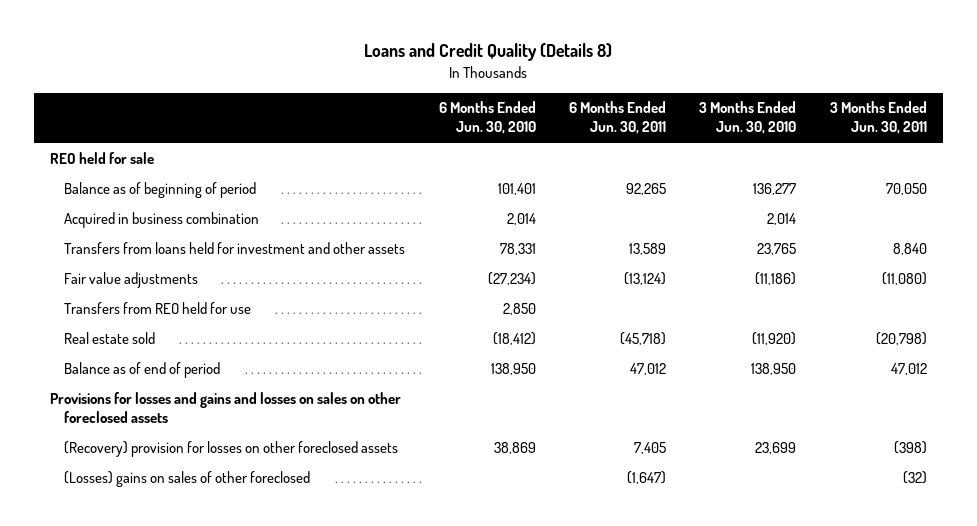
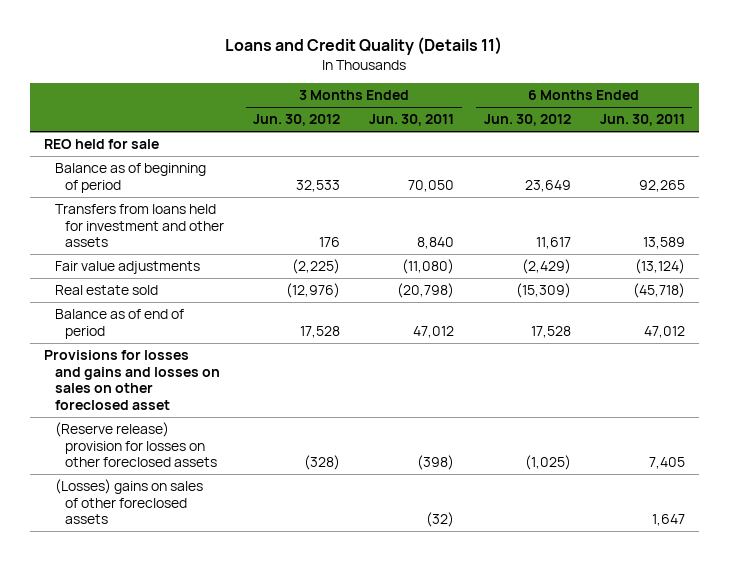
[364,43,613,62] Loans and Credit Quality (Details 8) -> [225,36,503,55] Loans and Credit Quality (Details 11)
[438,101,536,135] 6 Months Ended Jun. 30, 2010 -> none
[699,101,797,135] 3 Months Ended Jun. 30, 2010 -> none
none -> [253,114,341,127] Jun. 30, 2012
none -> [483,114,571,127] Jun. 30, 2012
[64,211,260,228] Acquired in business combination -> none
[64,301,252,314] Transfers from REO held for use -> none
[50,391,402,423] Provisions for losses and gains and losses on sales on other foreclosed assets -> [44,350,220,410] Provisions for losses and gains and losses on sales on other foreclosed asset
[64,440,399,457] (Recovery) provision for losses on other foreclosed assets -> [54,422,218,468] (Reserve release) provision for losses on other foreclosed assets
[64,470,311,487] (Losses) gains on sales of other foreclosed -> [54,479,203,525] (Losses) gains on sales of other foreclosed assets
[626,470,666,484] (1,647) -> [651,514,685,527] 1,647

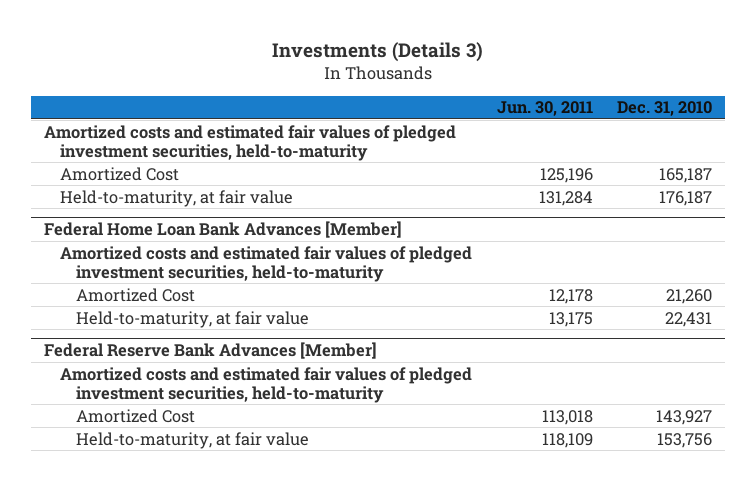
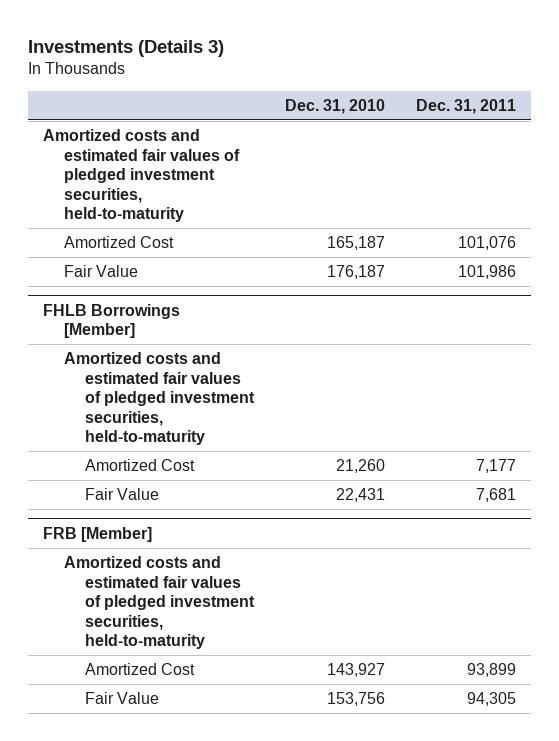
[496,101,593,117] Jun. 30, 2011 -> none
none -> [415,98,516,114] Dec. 31, 2011
[43,221,402,239] Federal Home Loan Bank Advances [Member] -> none
[59,189,293,207] Held-to-maturity, at fair value -> [63,265,138,278] Fair Value
none -> [43,303,181,339] FHLB Borrowings [Member]
[43,342,377,360] Federal Reserve Bank Advances [Member] -> none
[76,310,310,328] Held-to-maturity, at fair value -> [84,488,159,501] Fair Value
none -> [43,526,153,542] FRB [Member]
[76,431,310,449] Held-to-maturity, at fair value -> [84,692,159,705] Fair Value

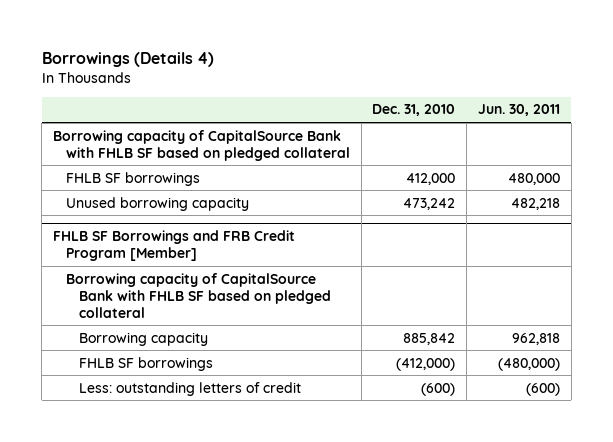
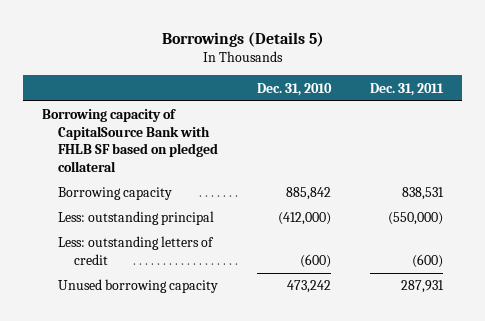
[41,51,214,67] Borrowings (Details 4) -> [161,31,324,47] Borrowings (Details 5)
[477,104,560,117] Jun. 30, 2011 -> none
none -> [369,82,444,96] Dec. 31, 2011
[66,171,201,186] FHLB SF borrowings -> none
[52,230,295,262] FHLB SF Borrowings and FRB Credit Program [Member] -> none
[66,272,332,318] Borrowing capacity of CapitalSource Bank with FHLB SF based on pledged collateral -> none
[79,356,214,371] FHLB SF borrowings -> [58,211,215,226] Less: outstanding principal
[66,196,250,211] Unused borrowing capacity -> [58,279,219,294] Unused borrowing capacity

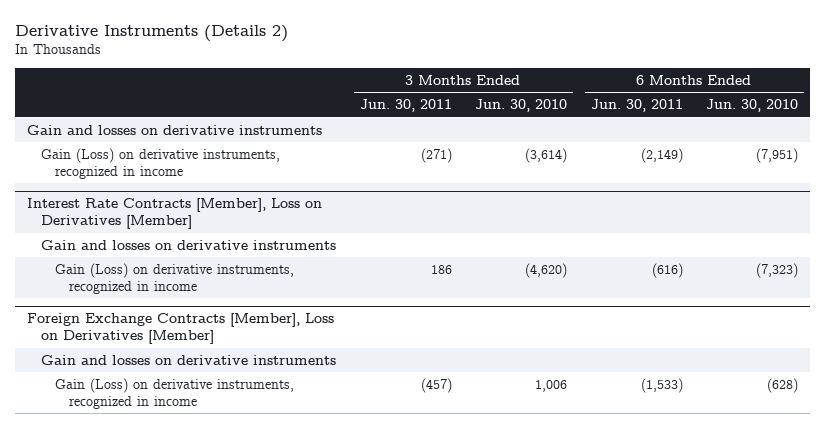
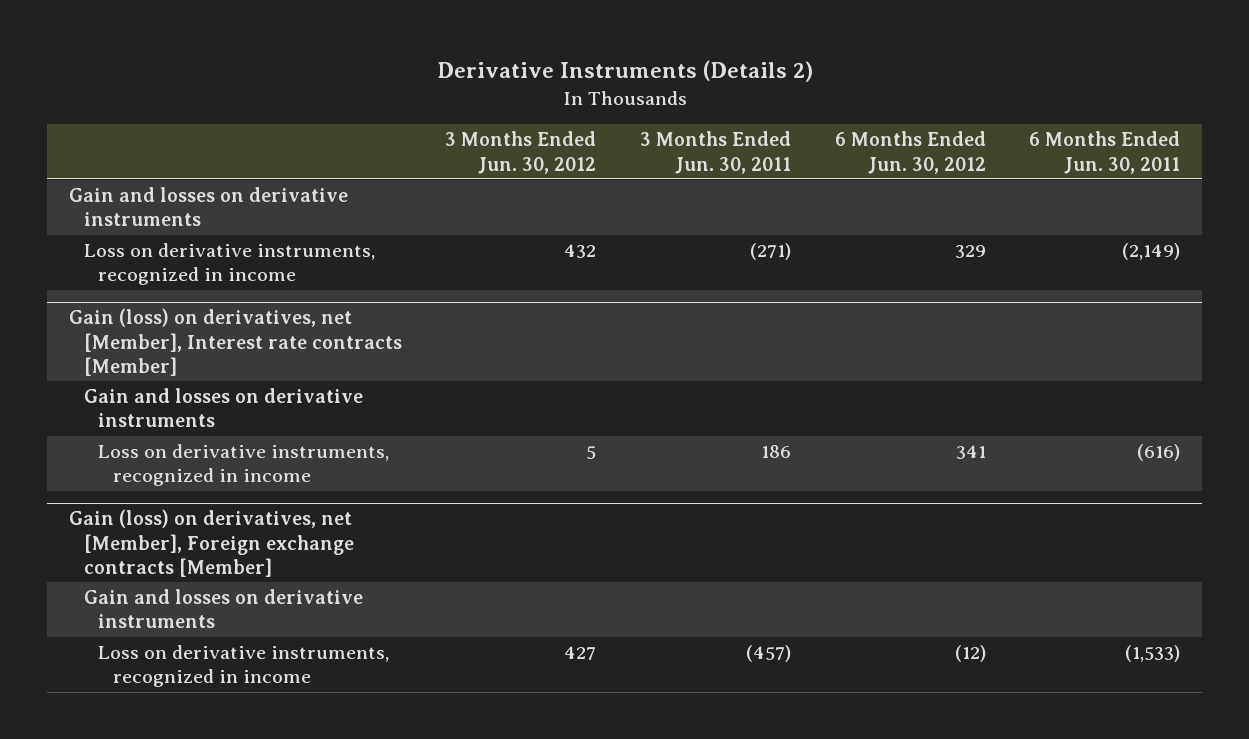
[475,99,568,113] Jun. 30, 2010 -> none
[705,99,798,113] Jun. 30, 2010 -> none
none -> [445,131,597,174] 3 Months Ended Jun. 30, 2012
none -> [834,131,986,174] 6 Months Ended Jun. 30, 2012
[41,147,281,179] Gain (Loss) on derivative instruments, recognized in income -> [83,242,375,286] Loss on derivative instruments, recognized in income
[26,198,322,229] Interest Rate Contracts [Member], Loss on Derivatives [Member] -> [69,308,402,377] Gain (loss) on derivatives, net [Member], Interest rate contracts [Member]
[55,262,295,294] Gain (Loss) on derivative instruments, recognized in income -> [98,443,390,487] Loss on derivative instruments, recognized in income
[26,313,334,344] Foreign Exchange Contracts [Member], Loss on Derivatives [Member] -> [69,509,354,578] Gain (loss) on derivatives, net [Member], Foreign exchange contracts [Member]
[55,377,295,409] Gain (Loss) on derivative instruments, recognized in income -> [98,644,390,688] Loss on derivative instruments, recognized in income

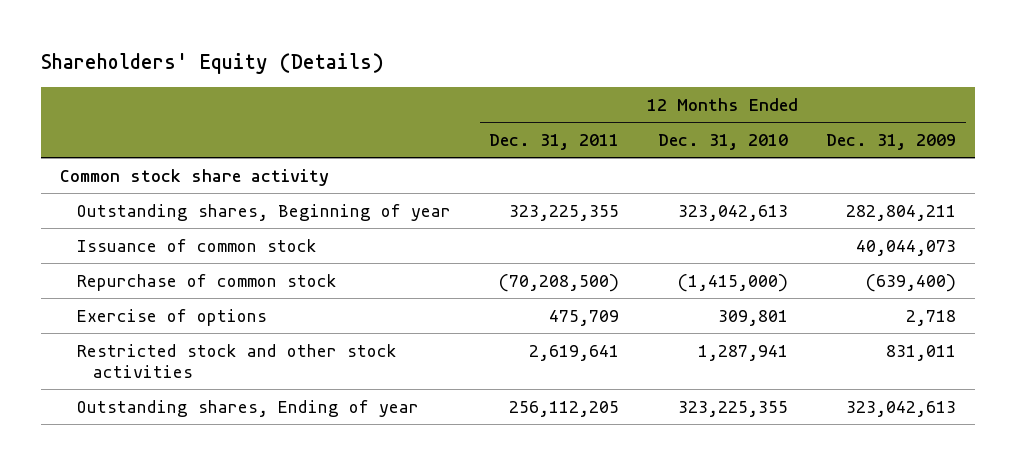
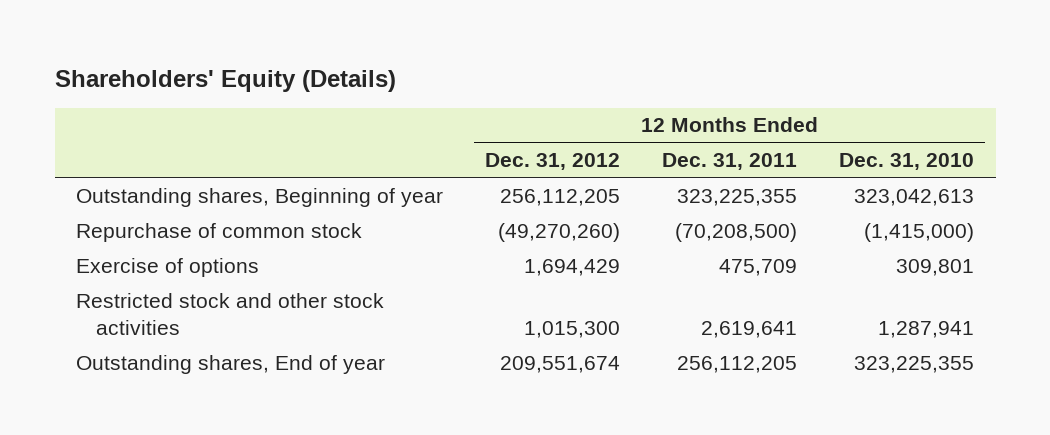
[826,133,957,150] Dec. 31, 2009 -> none
none -> [484,153,620,171] Dec. 31, 2012
[60,168,330,186] Common stock share activity -> none
[76,238,317,252] Issuance of common stock -> none
[76,399,419,417] Outstanding shares, Ending of year -> [75,354,385,374] Outstanding shares, End of year

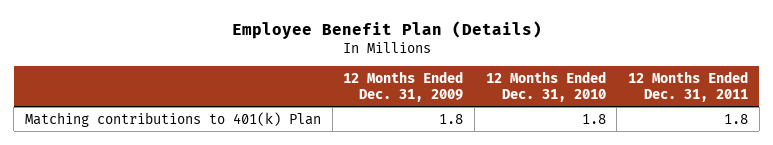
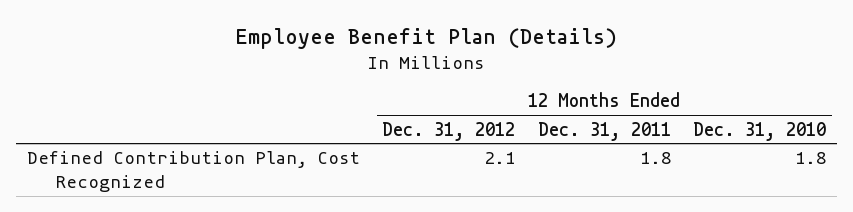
[343,71,464,102] 12 Months Ended Dec. 31, 2009 -> none
none -> [382,121,516,141] Dec. 31, 2012
[24,111,321,127] Matching contributions to 401(k) Plan -> [26,151,360,192] Defined Contribution Plan, Cost Recognized

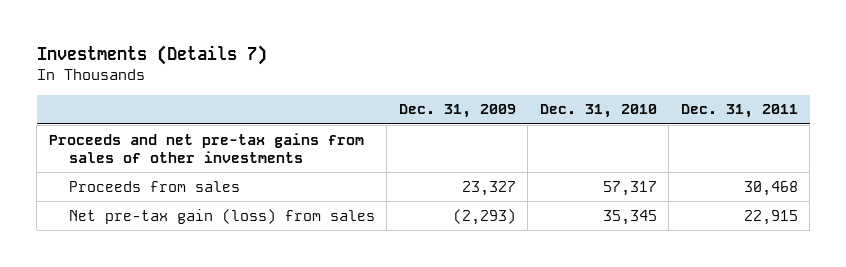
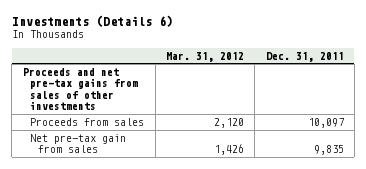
[36,44,267,65] Investments (Details 7) -> [11,14,173,27] Investments (Details 6)
[398,104,516,119] Dec. 31, 2009 -> none
[539,104,657,119] Dec. 31, 2010 -> none
none -> [165,51,244,62] Mar. 31, 2012
[743,180,798,196] 30,468 -> [307,118,344,129] 10,097
[68,208,375,224] Net pre-tax gain (loss) from sales -> [30,134,127,154] Net pre-tax gain from sales
[743,209,798,225] 22,915 -> [313,145,344,156] 9,835

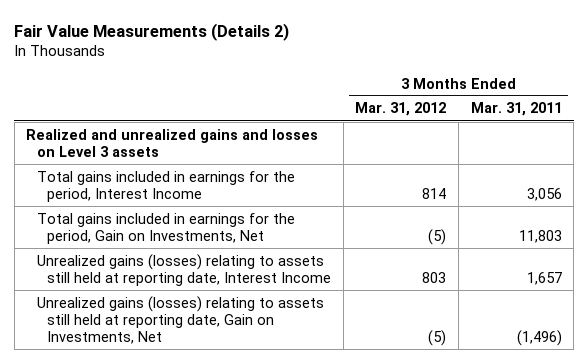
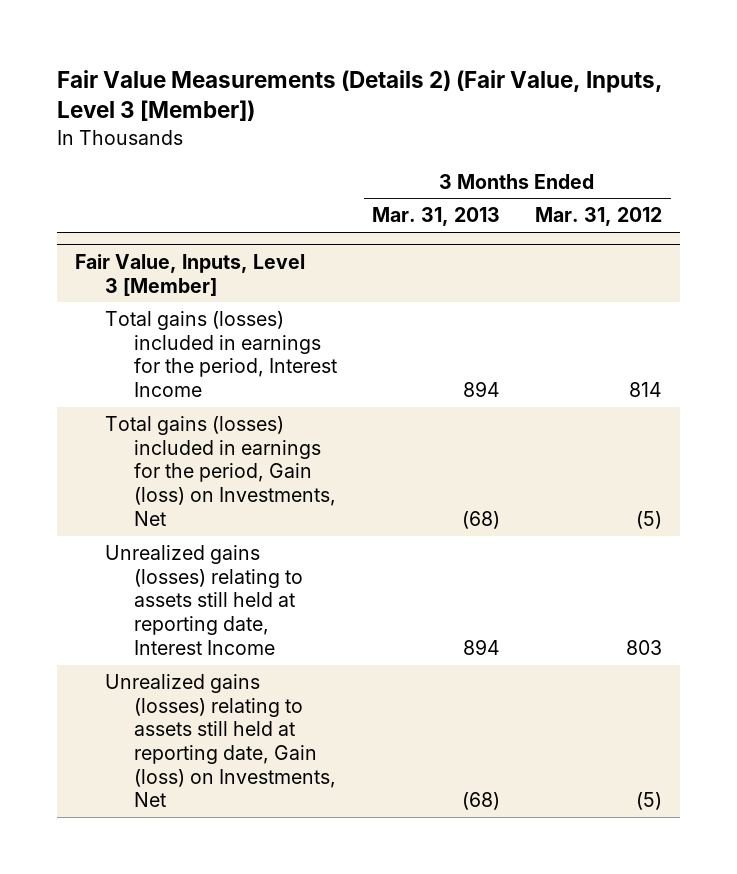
[14,22,290,41] Fair Value Measurements (Details 2) -> [57,69,664,122] Fair Value Measurements (Details 2) (Fair Value, Inputs, Level 3 [Member])
[470,102,562,117] Mar. 31, 2011 -> none
none -> [372,207,501,227] Mar. 31, 2013
[26,128,319,157] Realized and unrealized gains and losses on Level 3 assets -> none
none -> [74,253,305,296] Fair Value, Inputs, Level 3 [Member]
[36,170,295,202] Total gains included in earnings for the period, Interest Income -> [104,311,338,398] Total gains (losses) included in earnings for the period, Interest Income
[36,212,295,244] Total gains included in earnings for the period, Gain on Investments, Net -> [104,416,337,526] Total gains (losses) included in earnings for the period, Gain (loss) on Investments, Net
[36,295,324,344] Unrealized gains (losses) relating to assets still held at reporting date, Gain on Investments, Net -> [104,674,337,808] Unrealized gains (losses) relating to assets still held at reporting date, Gain (loss) on Investments, Net

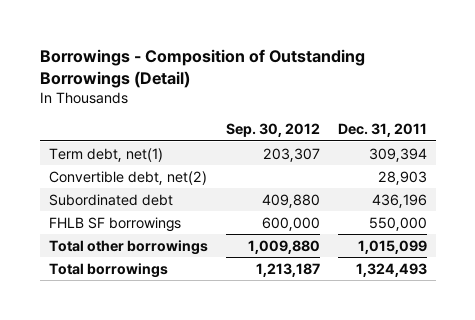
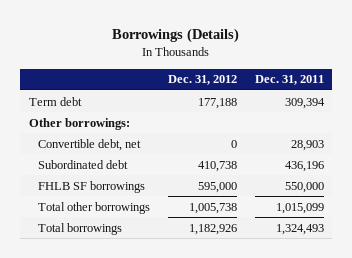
[39,48,365,88] Borrowings - Composition of Outstanding Borrowings (Detail) -> [112,28,240,44] Borrowings (Details)
[225,123,320,138] Sep. 30, 2012 -> none
none -> [167,75,237,86] Dec. 31, 2012
[48,147,163,162] Term debt, net(1) -> [28,96,82,106] Term debt
none -> [28,117,130,130] Other borrowings:
[48,170,207,185] Convertible debt, net(2) -> [37,138,141,151] Convertible debt, net

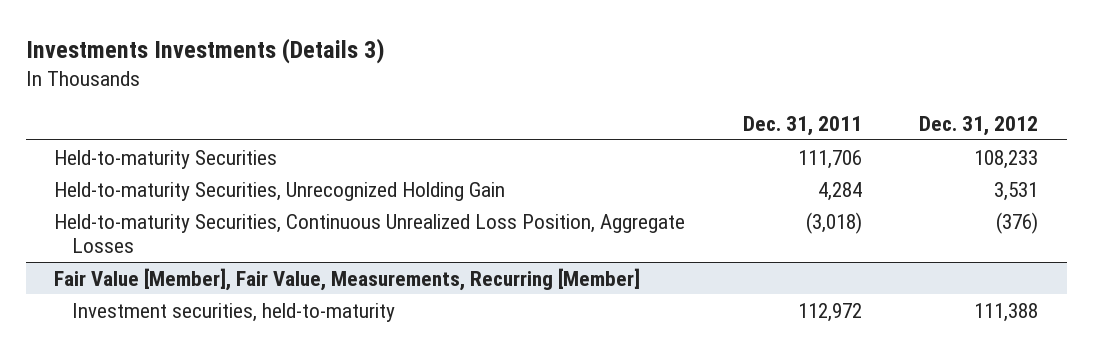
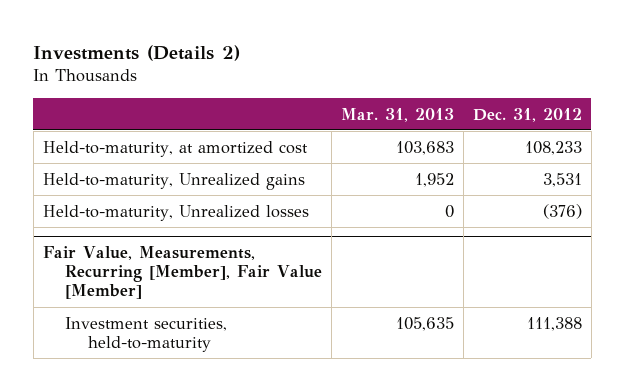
[25,38,385,65] Investments Investments (Details 3) -> [33,45,241,62] Investments (Details 2)
[742,115,862,136] Dec. 31, 2011 -> none
none -> [341,107,455,122] Mar. 31, 2013
[54,149,278,169] Held-to-maturity Securities -> [42,140,308,157] Held-to-maturity, at amortized cost
[54,181,506,201] Held-to-maturity Securities, Unrecognized Holding Gain -> [42,172,305,190] Held-to-maturity, Unrealized gains
[54,213,686,253] Held-to-maturity Securities, Continuous Unrealized Loss Position, Aggregate Losses -> [42,204,309,221] Held-to-maturity, Unrealized losses
[54,267,641,291] Fair Value [Member], Fair Value, Measurements, Recurring [Member] -> [42,246,323,300] Fair Value, Measurements, Recurring [Member], Fair Value [Member]

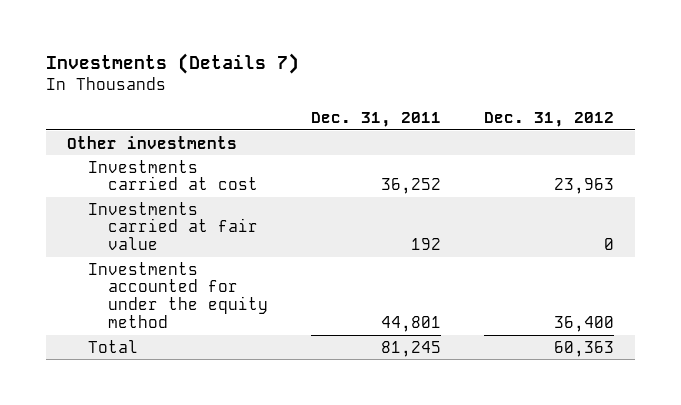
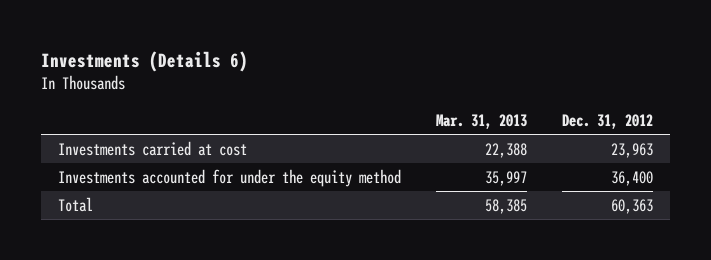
[45,53,299,75] Investments (Details 7) -> [40,50,248,72] Investments (Details 6)
[311,111,442,127] Dec. 31, 2011 -> none
none -> [435,113,527,129] Mar. 31, 2013
[66,135,237,149] Other investments -> none
[87,201,259,251] Investments carried at fair value -> none

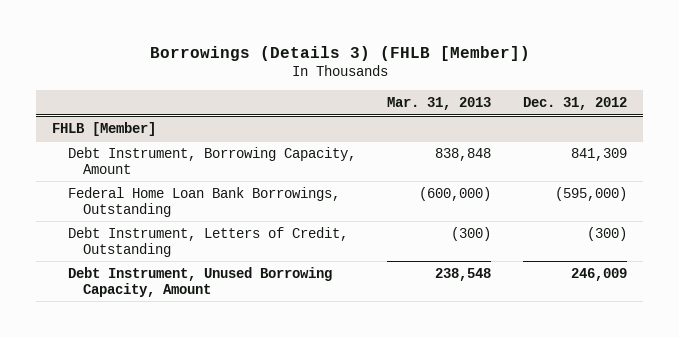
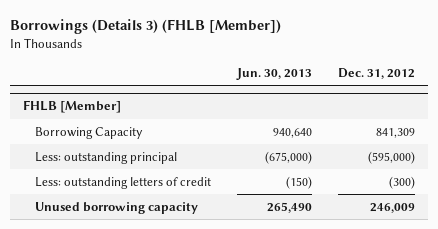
[387,96,492,110] Mar. 31, 2013 -> none
none -> [236,68,313,81] Jun. 30, 2013
[67,146,356,174] Debt Instrument, Borrowing Capacity, Amount -> [35,126,144,139] Borrowing Capacity
[67,186,340,217] Federal Home Loan Bank Borrowings, Outstanding -> [35,151,178,164] Less: outstanding principal
[67,226,348,257] Debt Instrument, Letters of Credit, Outstanding -> [35,176,212,189] Less: outstanding letters of credit
[67,266,332,297] Debt Instrument, Unused Borrowing Capacity, Amount -> [35,201,199,214] Unused borrowing capacity

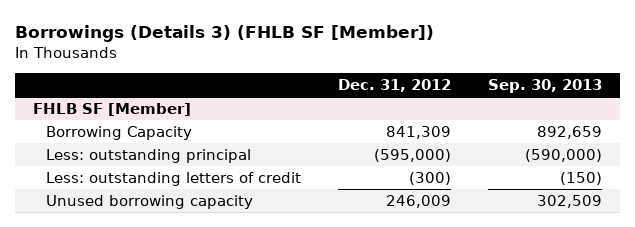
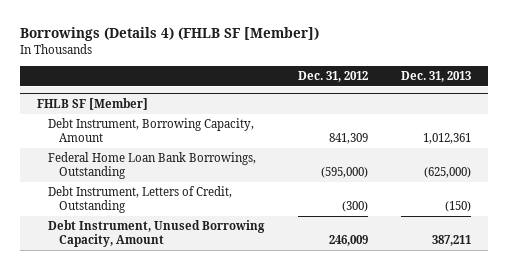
[14,25,434,43] Borrowings (Details 3) (FHLB SF [Member]) -> [19,27,319,42] Borrowings (Details 4) (FHLB SF [Member])
[487,78,602,93] Sep. 30, 2013 -> none
none -> [401,70,472,82] Dec. 31, 2013
[45,126,192,141] Borrowing Capacity -> [47,118,254,143] Debt Instrument, Borrowing Capacity, Amount
[45,149,251,164] Less: outstanding principal -> [47,152,256,180] Federal Home Loan Bank Borrowings, Outstanding
[45,172,301,187] Less: outstanding letters of credit -> [47,186,232,214] Debt Instrument, Letters of Credit, Outstanding
[45,195,253,210] Unused borrowing capacity -> [47,220,265,248] Debt Instrument, Unused Borrowing Capacity, Amount

